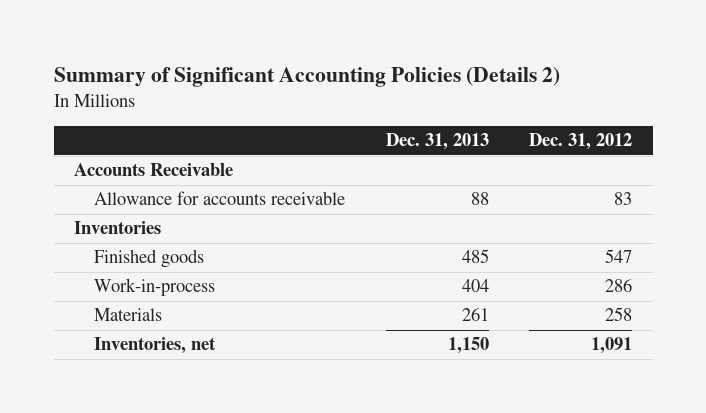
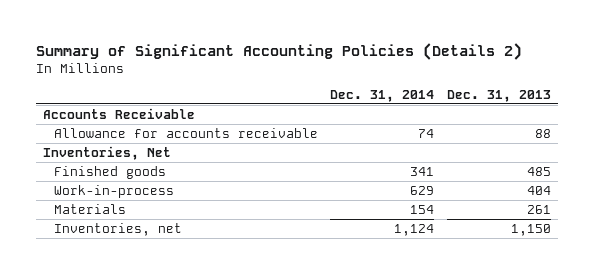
[529,133,633,151] Dec. 31, 2012 -> none
none -> [330,89,435,102] Dec. 31, 2014
[73,221,161,235] Inventories -> [42,145,171,160] Inventories, Net

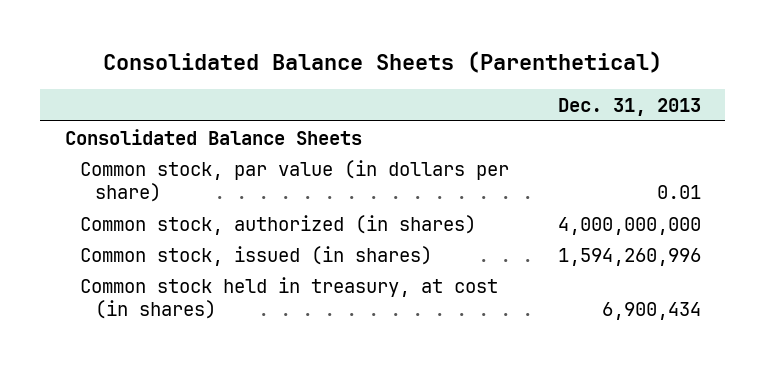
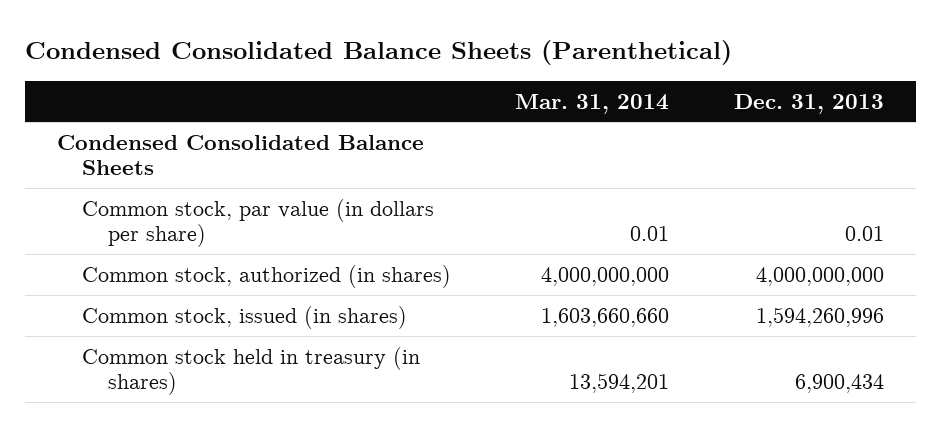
[102,51,662,74] Consolidated Balance Sheets (Parenthetical) -> [25,39,733,65] Condensed Consolidated Balance Sheets (Parenthetical)
none -> [515,93,670,114] Mar. 31, 2014
[64,128,362,145] Consolidated Balance Sheets -> [57,134,425,175] Condensed Consolidated Balance Sheets
[79,276,498,319] Common stock held in treasury, at cost (in shares) -> [82,346,421,395] Common stock held in treasury (in shares)

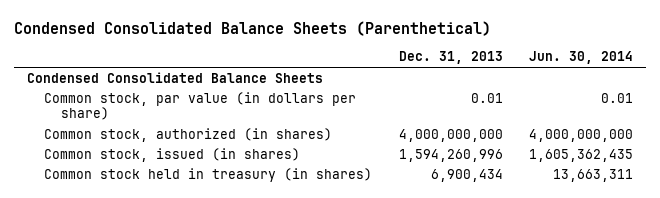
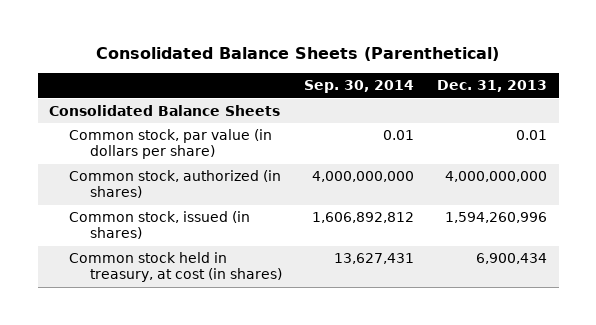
[13,20,491,36] Condensed Consolidated Balance Sheets (Parenthetical) -> [96,47,500,62] Consolidated Balance Sheets (Parenthetical)
[528,51,633,65] Jun. 30, 2014 -> none
none -> [304,80,415,94] Sep. 30, 2014
[27,71,324,83] Condensed Consolidated Balance Sheets -> [49,105,281,117] Consolidated Balance Sheets
[44,167,373,182] Common stock held in treasury (in shares) -> [69,252,282,283] Common stock held in treasury, at cost (in shares)

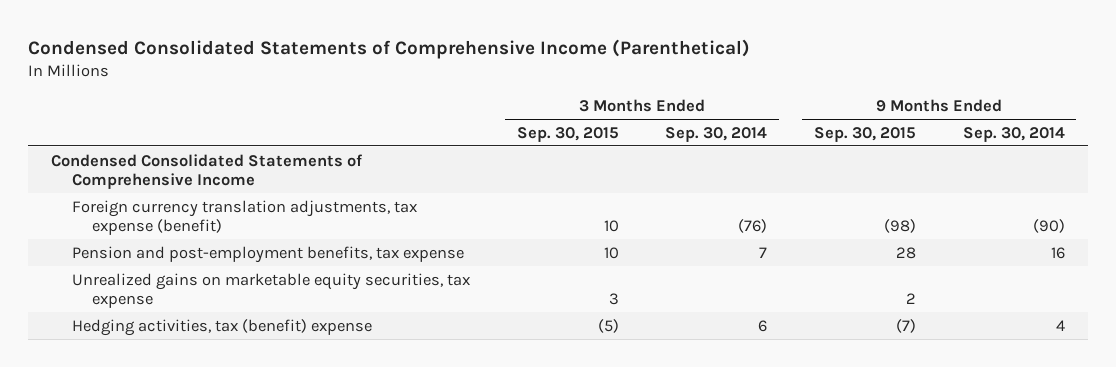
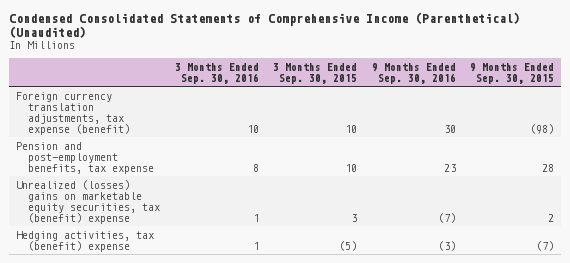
[28,38,751,59] Condensed Consolidated Statements of Comprehensive Income (Parenthetical) -> [8,11,520,39] Condensed Consolidated Statements of Comprehensive Income (Parenthetical) (Unaudited)
[665,126,768,142] Sep. 30, 2014 -> none
[962,126,1065,142] Sep. 30, 2014 -> none
none -> [174,63,259,85] 3 Months Ended Sep. 30, 2016
none -> [371,63,456,85] 9 Months Ended Sep. 30, 2016
[51,153,364,190] Condensed Consolidated Statements of Comprehensive Income -> none
[71,272,470,309] Unrealized gains on marketable equity securities, tax expense -> [16,179,161,224] Unrealized (losses) gains on marketable equity securities, tax (benefit) expense

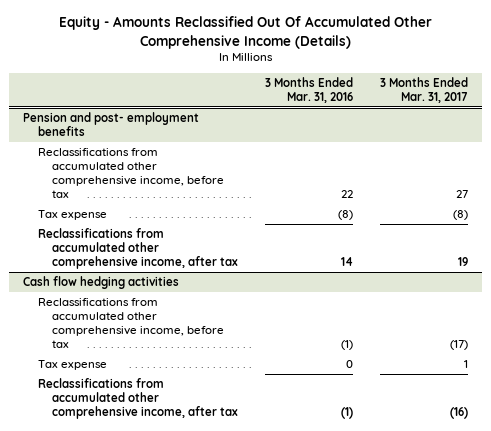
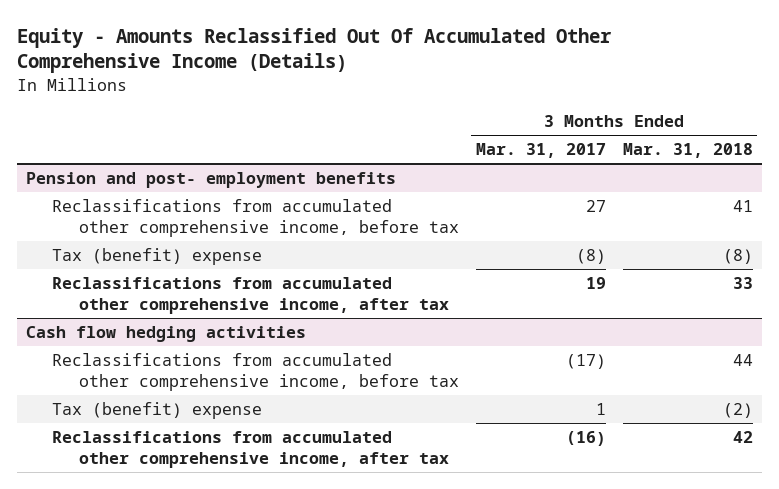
[265,76,354,104] 3 Months Ended Mar. 31, 2016 -> none
none -> [622,143,753,159] Mar. 31, 2018
[37,210,107,221] Tax expense -> [52,247,263,265] Tax (benefit) expense
[37,360,107,371] Tax expense -> [52,401,263,419] Tax (benefit) expense

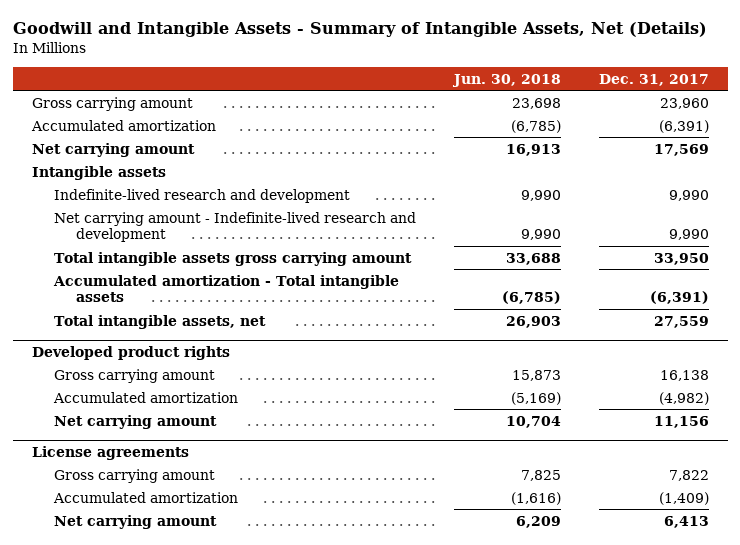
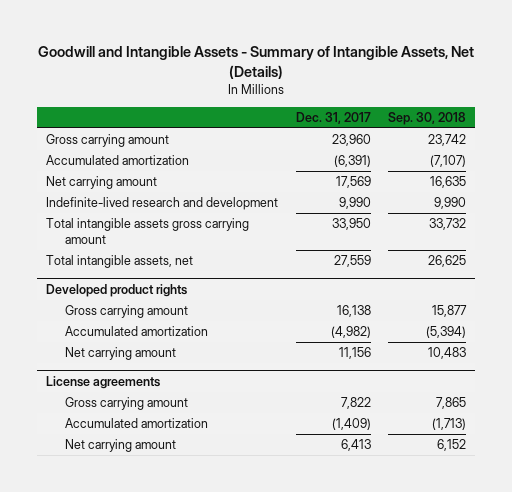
[451,73,561,87] Jun. 30, 2018 -> none
none -> [388,111,467,125] Sep. 30, 2018
[31,165,166,180] Intangible assets -> none
[53,211,416,243] Net carrying amount - Indefinite-lived research and development -> none
[52,274,399,303] Accumulated amortization - Total intangible assets -> none

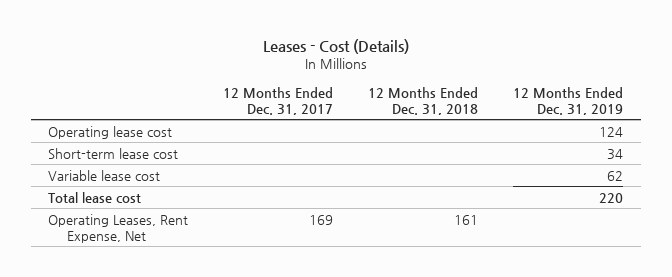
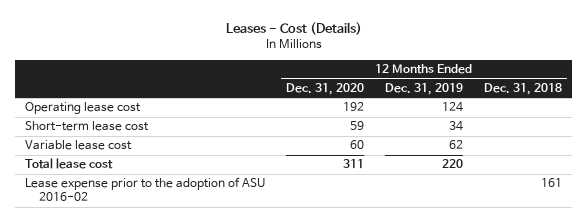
[223,86,334,115] 12 Months Ended Dec. 31, 2017 -> none
none -> [286,82,365,95] Dec. 31, 2020
[48,213,189,243] Operating Leases, Rent Expense, Net -> [25,177,266,202] Lease expense prior to the adoption of ASU 2016-02

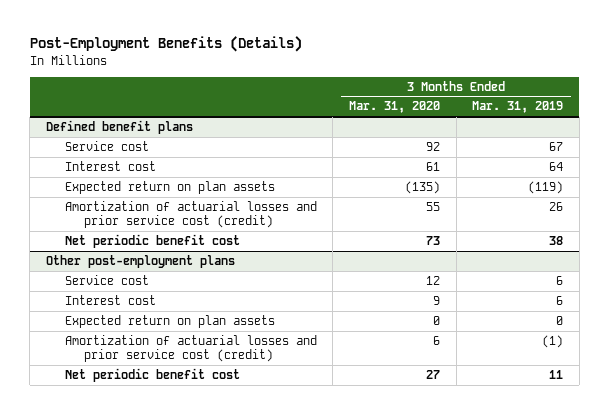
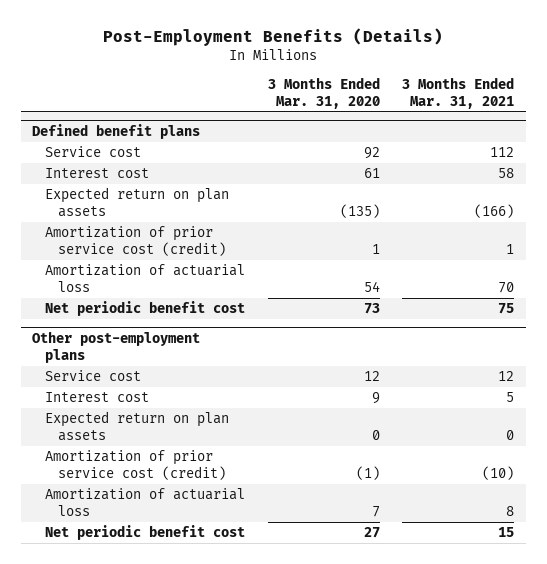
[472,101,564,114] Mar. 31, 2019 -> none
none -> [402,76,515,109] 3 Months Ended Mar. 31, 2021
none -> [44,226,226,257] Amortization of prior service cost (credit)
[64,201,317,229] Amortization of actuarial losses and prior service cost (credit) -> [44,264,245,293] Amortization of actuarial loss
[425,202,440,212] 55 -> [363,281,380,293] 54
none -> [44,450,226,481] Amortization of prior service cost (credit)
[64,335,317,363] Amortization of actuarial losses and prior service cost (credit) -> [44,488,245,517] Amortization of actuarial loss
[432,336,440,346] 6 -> [371,506,380,518] 7

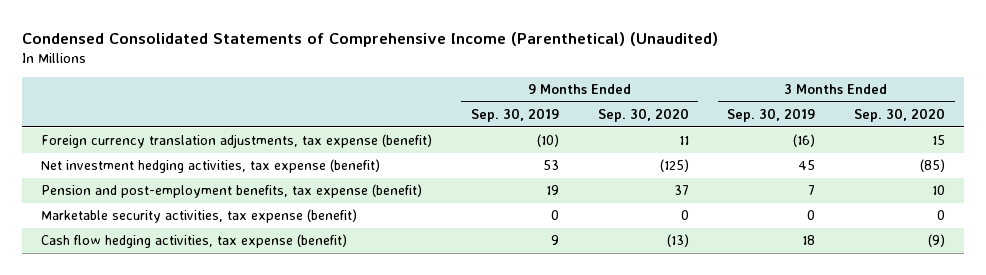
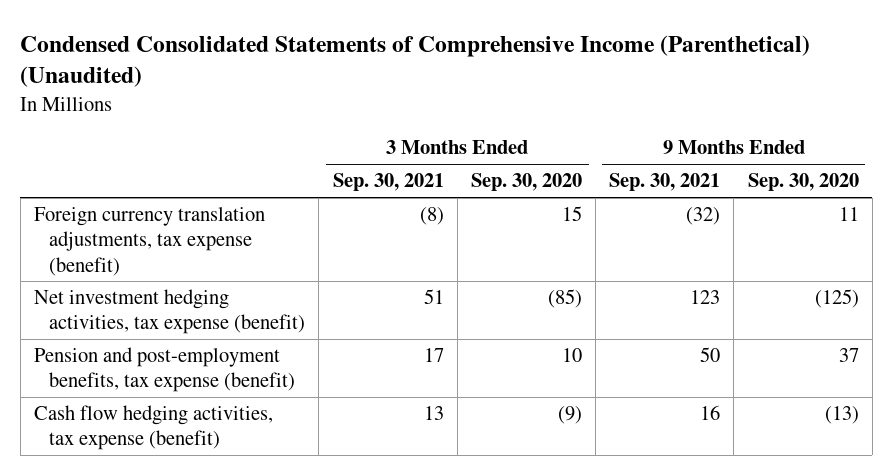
[470,108,559,123] Sep. 30, 2019 -> none
[727,108,816,123] Sep. 30, 2019 -> none
none -> [332,173,444,192] Sep. 30, 2021
none -> [609,173,721,192] Sep. 30, 2021
[41,209,358,224] Marketable security activities, tax expense (benefit) -> none

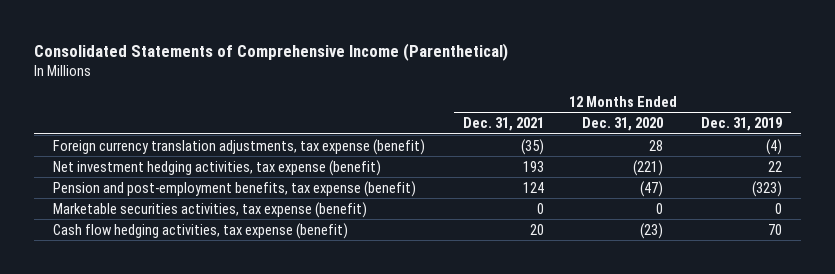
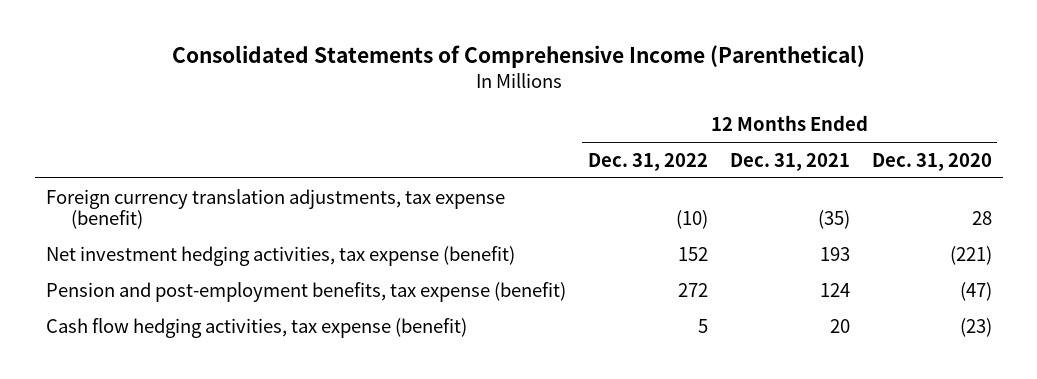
[700,117,782,132] Dec. 31, 2019 -> none
none -> [587,152,708,171] Dec. 31, 2022
[53,201,368,218] Marketable securities activities, tax expense (benefit) -> none

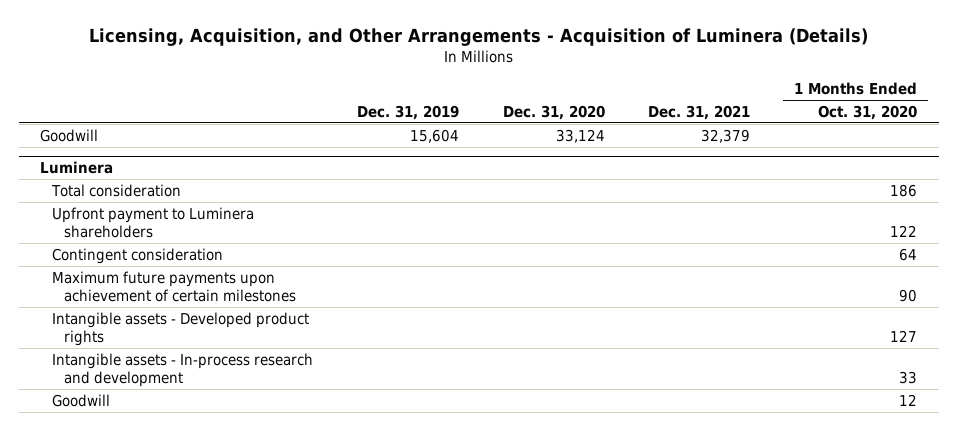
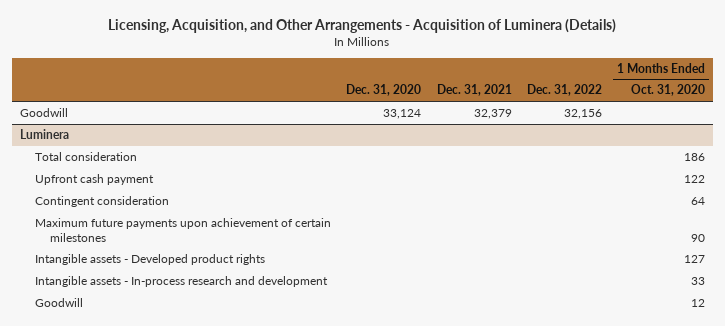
[356,104,459,120] Dec. 31, 2019 -> none
none -> [526,84,602,97] Dec. 31, 2022
[52,206,255,238] Upfront payment to Luminera shareholders -> [35,174,155,186] Upfront cash payment

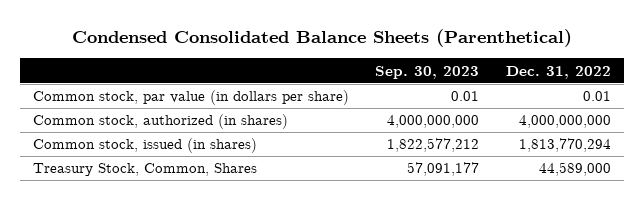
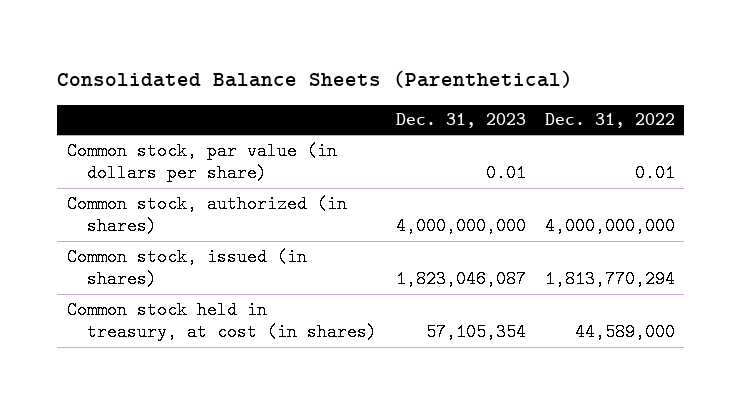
[71,29,572,48] Condensed Consolidated Balance Sheets (Parenthetical) -> [57,70,574,89] Consolidated Balance Sheets (Parenthetical)
[375,65,480,79] Sep. 30, 2023 -> none
none -> [395,113,526,129] Dec. 31, 2023
[32,163,257,177] Treasury Stock, Common, Shares -> [66,300,378,342] Common stock held in treasury, at cost (in shares)

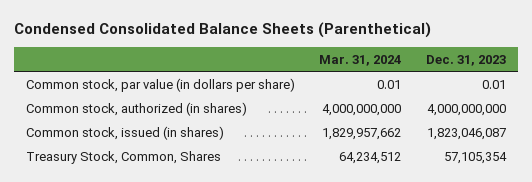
[57,70,574,89] Consolidated Balance Sheets (Parenthetical) -> [14,22,432,39] Condensed Consolidated Balance Sheets (Parenthetical)
[544,113,675,129] Dec. 31, 2022 -> none
none -> [319,54,402,66] Mar. 31, 2024
[66,300,378,342] Common stock held in treasury, at cost (in shares) -> [26,150,222,164] Treasury Stock, Common, Shares

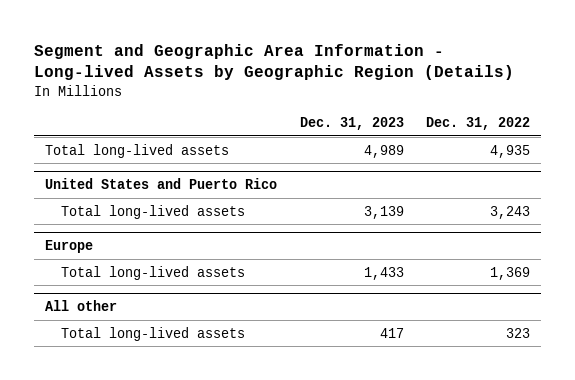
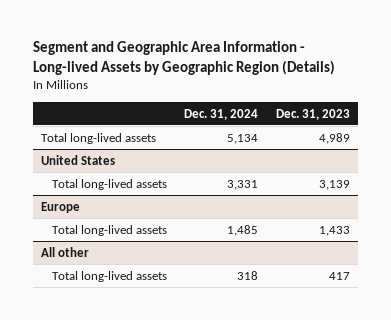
[425,117,530,131] Dec. 31, 2022 -> none
none -> [184,108,259,120] Dec. 31, 2024
[45,178,278,190] United States and Puerto Rico -> [41,154,116,165] United States

